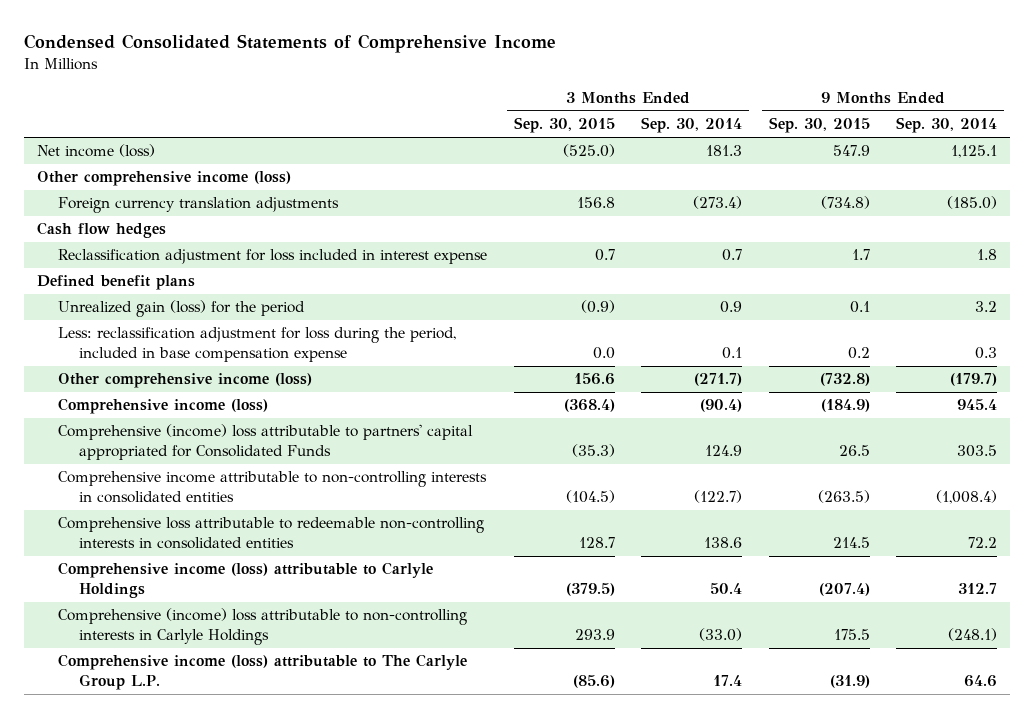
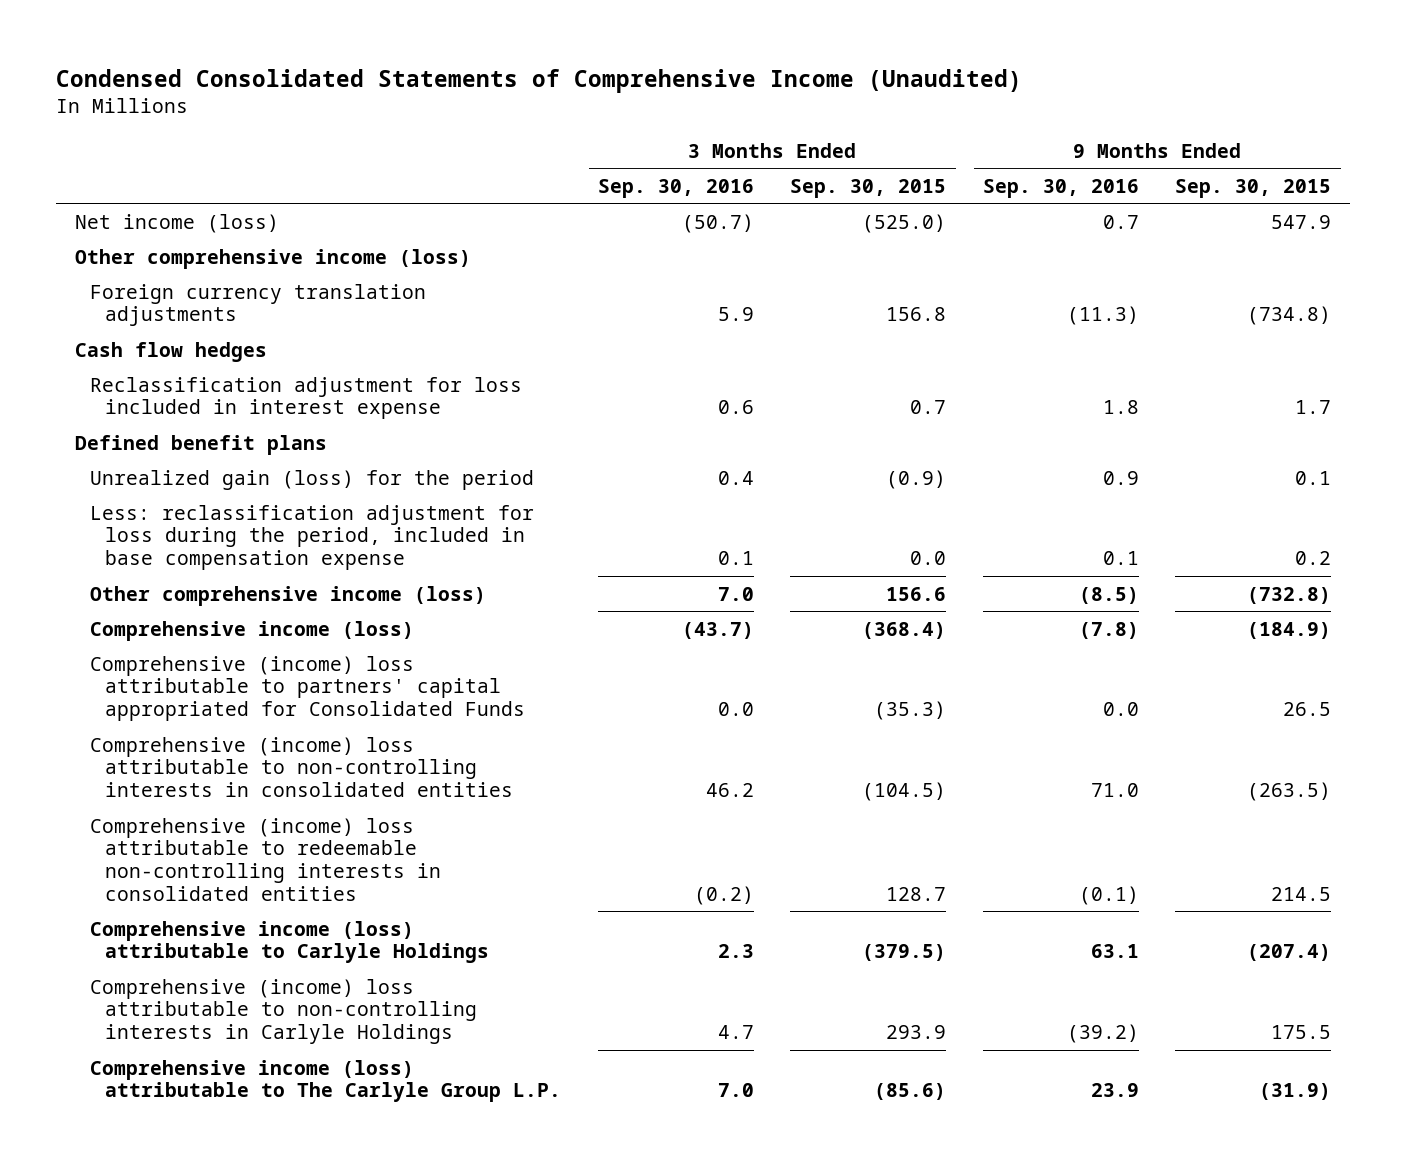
[24,34,557,54] Condensed Consolidated Statements of Comprehensive Income -> [56,68,1023,93] Condensed Consolidated Statements of Comprehensive Income (Unaudited)
[641,117,743,134] Sep. 30, 2014 -> none
[896,117,998,134] Sep. 30, 2014 -> none
none -> [597,178,754,198] Sep. 30, 2016
none -> [982,178,1139,198] Sep. 30, 2016
[58,471,488,504] Comprehensive income attributable to non-controlling interests in consolidated entities -> [90,736,514,798] Comprehensive (income) loss attributable to non-controlling interests in consolidated entities
[58,517,485,550] Comprehensive loss attributable to redeemable non-controlling interests in consolidated entities -> [90,817,442,901] Comprehensive (income) loss attributable to redeemable non-controlling interests in consolidated entities

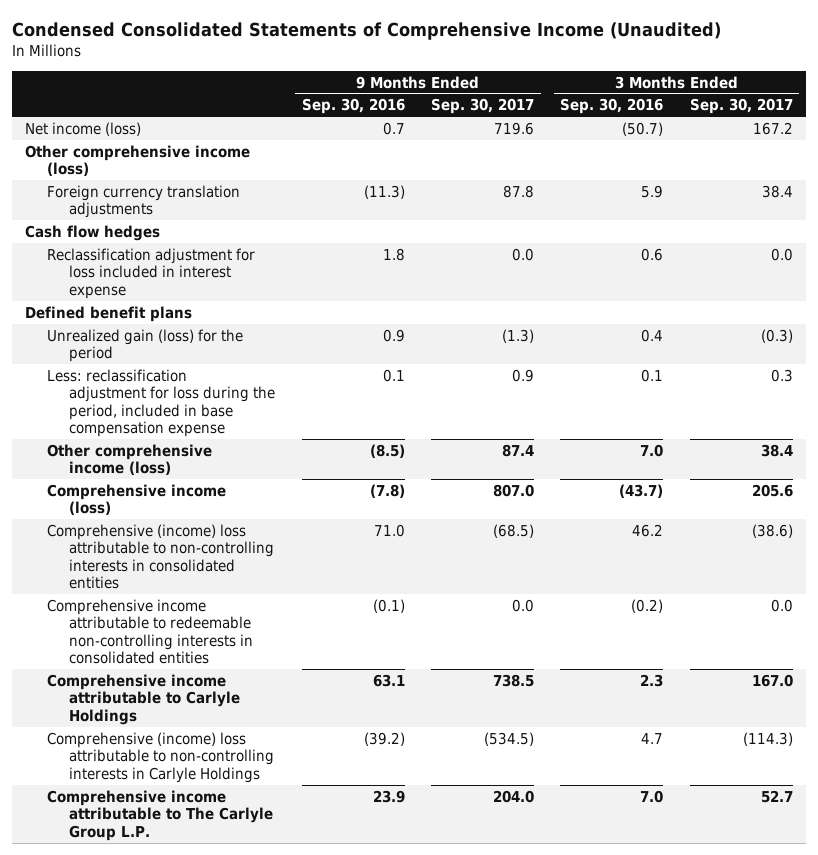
[790,178,947,198] Sep. 30, 2015 -> none
[1175,178,1332,198] Sep. 30, 2015 -> none
none -> [431,98,535,115] Sep. 30, 2017
none -> [689,98,793,115] Sep. 30, 2017
[90,655,526,722] Comprehensive (income) loss attributable to partners' capital appropriated for Consolidated Funds -> none
[90,817,442,901] Comprehensive (income) loss attributable to redeemable non-controlling interests in consolidated entities -> [47,598,254,665] Comprehensive income attributable to redeemable non-controlling interests in consolidated entities
[90,920,490,964] Comprehensive income (loss) attributable to Carlyle Holdings -> [47,673,241,725] Comprehensive income attributable to Carlyle Holdings
[90,1059,562,1103] Comprehensive income (loss) attributable to The Carlyle Group L.P. -> [47,789,274,841] Comprehensive income attributable to The Carlyle Group L.P.

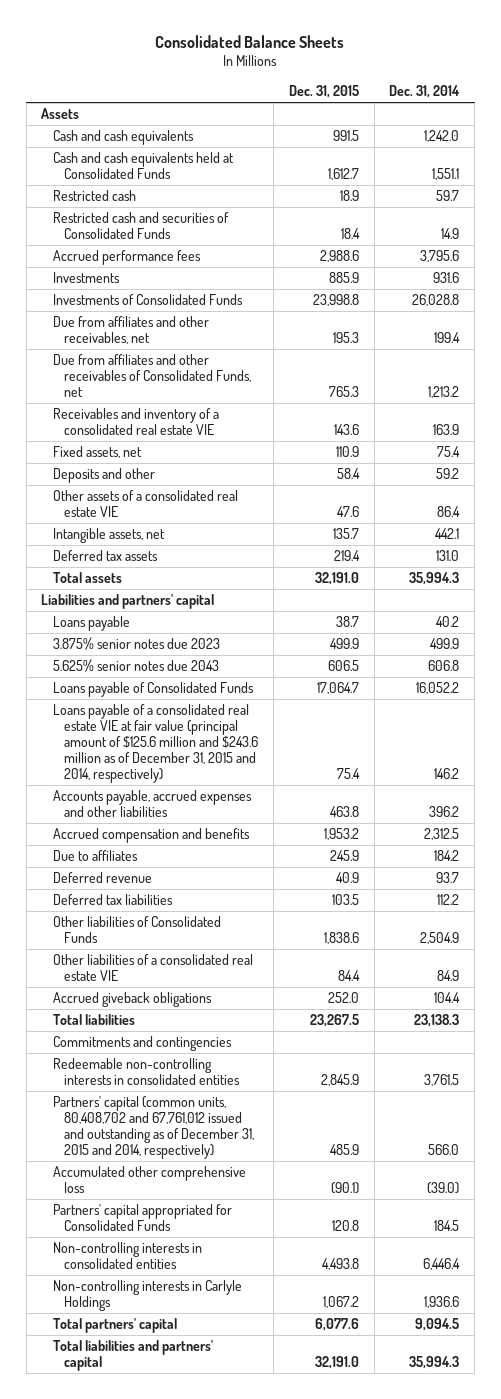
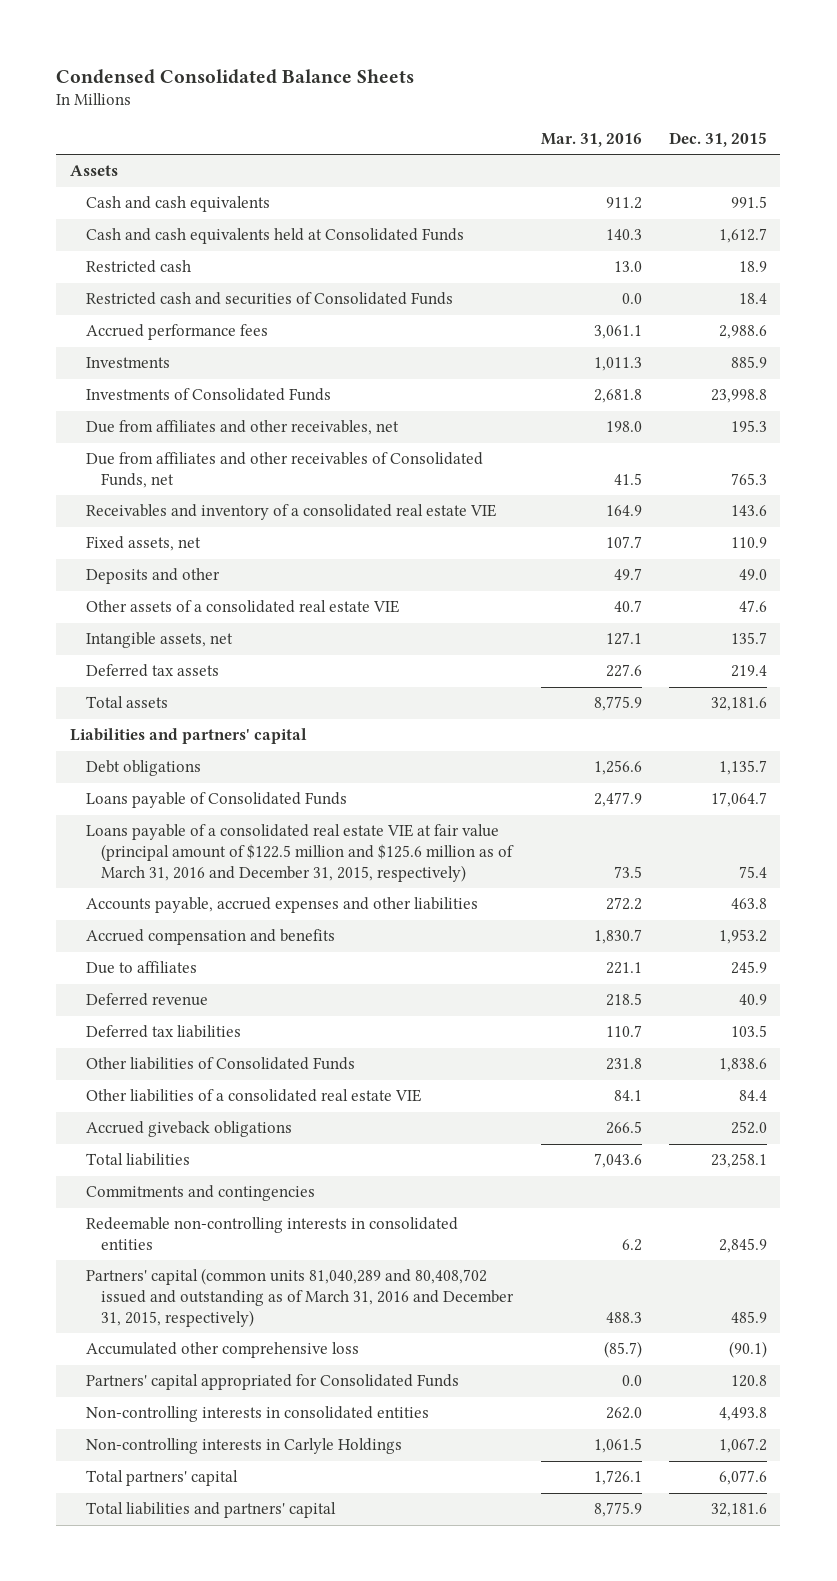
[155,34,345,48] Consolidated Balance Sheets -> [56,68,415,84] Condensed Consolidated Balance Sheets
[389,85,461,99] Dec. 31, 2014 -> none
none -> [540,132,642,147] Mar. 31, 2016
[336,468,360,480] 58.4 -> [738,569,767,581] 49.0
[314,572,359,586] 32,191.0 -> [710,697,767,712] 32,181.6
[52,616,130,632] Loans payable -> none
[52,637,220,651] 3.875% senior notes due 2023 -> none
[52,659,219,673] 5.625% senior notes due 2043 -> none
none -> [85,760,201,777] Debt obligations
[52,704,259,784] Loans payable of a consolidated real estate VIE at fair value (principal amount of $125.6 million and $243.6 million as of December 31, 2015 and 2014, respectively) -> [85,824,515,882] Loans payable of a consolidated real estate VIE at fair value (principal amount of $122.5 million and $125.6 million as of March 31, 2016 and December 31, 2015, respectively)
[309,1014,359,1028] 23,267.5 -> [710,1153,767,1169] 23,258.1
[52,1096,255,1160] Partners' capital (common units, 80,408,702 and 67,761,012 issued and outstanding as of December 31, 2015 and 2014, respectively) -> [85,1268,515,1327] Partners' capital (common units 81,040,289 and 80,408,702 issued and outstanding as of March 31, 2016 and December 31, 2015, respectively)
[314,1356,359,1370] 32,191.0 -> [710,1503,767,1518] 32,181.6

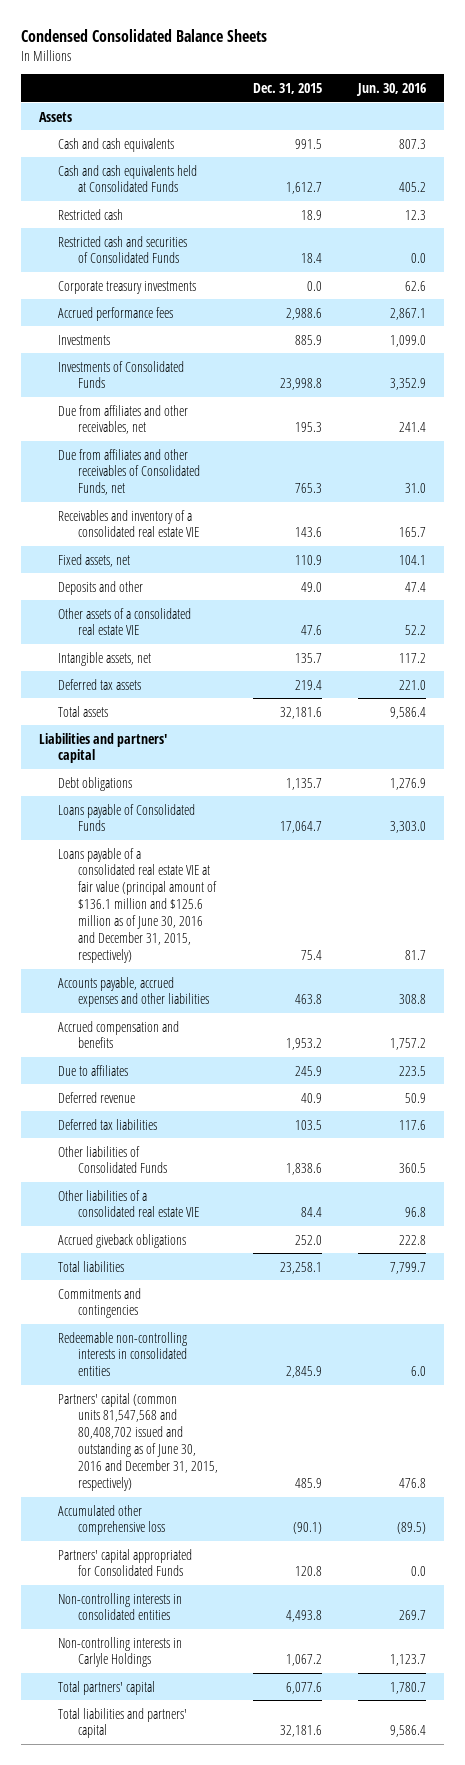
[540,132,642,147] Mar. 31, 2016 -> none
none -> [355,82,426,96] Jun. 30, 2016
none -> [58,280,197,294] Corporate treasury investments
[85,824,515,882] Loans payable of a consolidated real estate VIE at fair value (principal amount of $122.5 million and $125.6 million as of March 31, 2016 and December 31, 2015, respectively) -> [58,847,217,964] Loans payable of a consolidated real estate VIE at fair value (principal amount of $136.1 million and $125.6 million as of June 30, 2016 and December 31, 2015, respectively)
[85,1268,515,1327] Partners' capital (common units 81,040,289 and 80,408,702 issued and outstanding as of March 31, 2016 and December 31, 2015, respectively) -> [58,1392,218,1492] Partners' capital (common units 81,547,568 and 80,408,702 issued and outstanding as of June 30, 2016 and December 31, 2015, respectively)

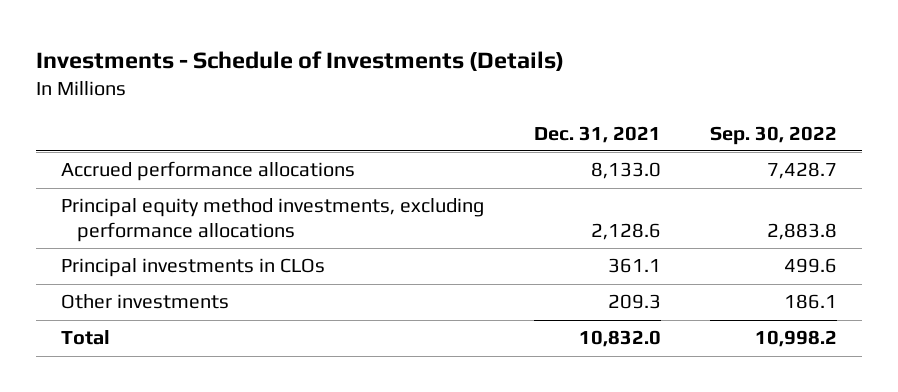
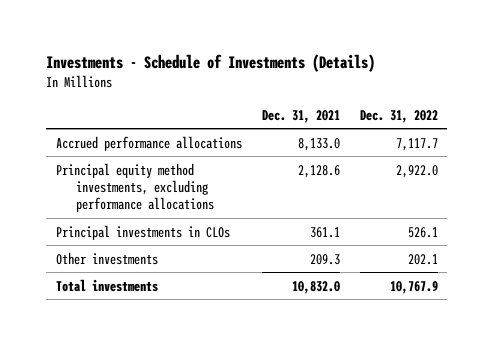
[710,125,838,145] Sep. 30, 2022 -> none
none -> [359,109,438,123] Dec. 31, 2022
[60,330,110,346] Total -> [55,278,158,292] Total investments

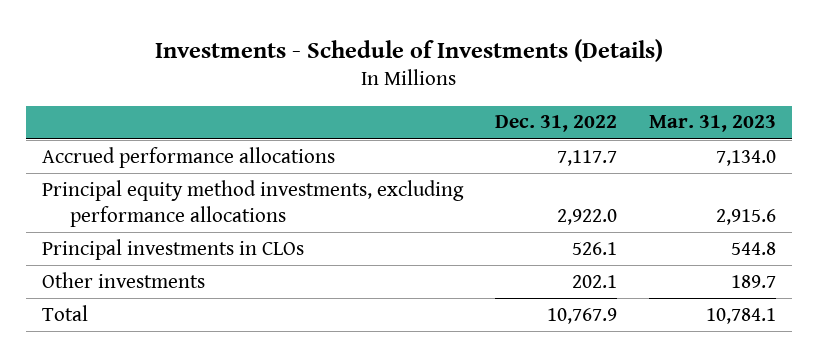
[261,109,340,123] Dec. 31, 2021 -> none
none -> [649,115,777,133] Mar. 31, 2023
[55,278,158,292] Total investments -> [42,304,89,321] Total

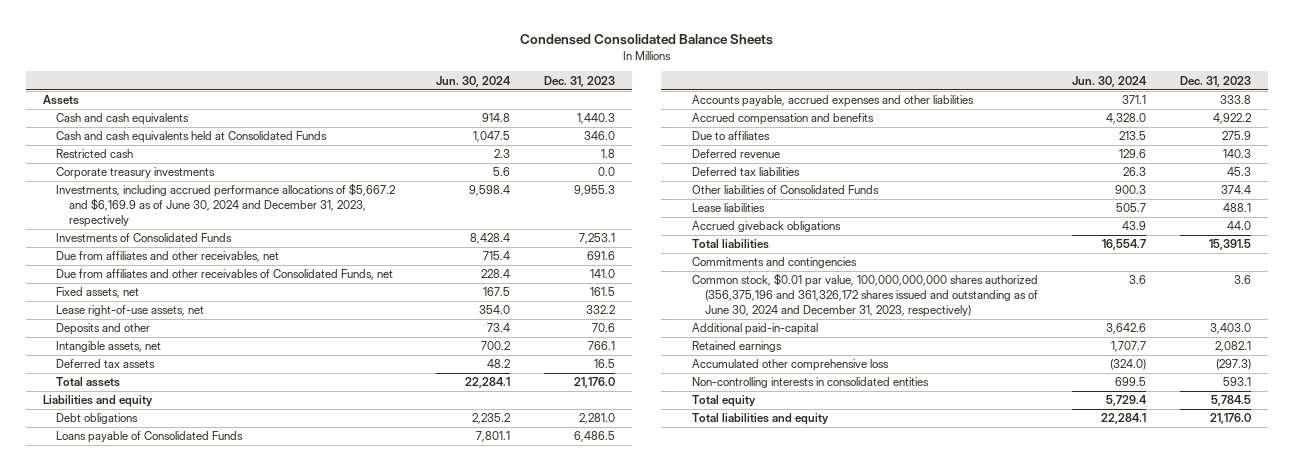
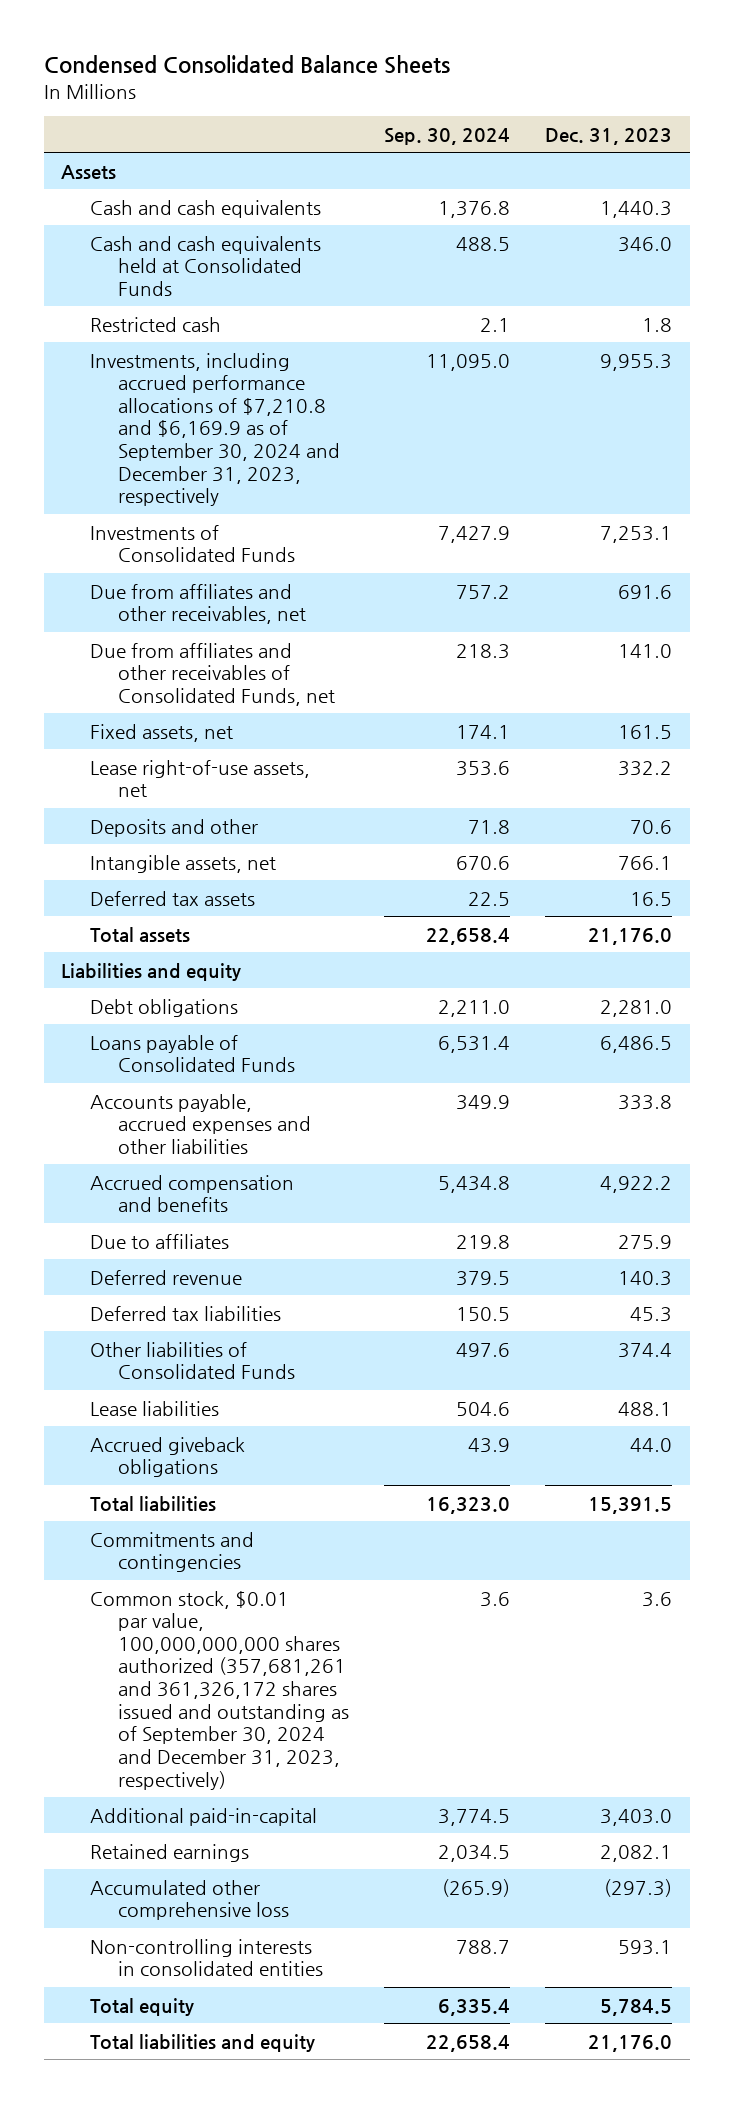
[436,75,512,87] Jun. 30, 2024 -> none
none -> [384,127,511,145] Sep. 30, 2024
[56,167,216,180] Corporate treasury investments -> none
[56,183,396,227] Investments, including accrued performance allocations of $5,667.2 and $6,169.9 as of June 30, 2024 and December 31, 2023, respectively -> [89,352,340,507] Investments, including accrued performance allocations of $7,210.8 and $6,169.9 as of September 30, 2024 and December 31, 2023, respectively
[691,273,1038,317] Common stock, $0.01 par value, 100,000,000,000 shares authorized (356,375,196 and 361,326,172 shares issued and outstanding as of June 30, 2024 and December 31, 2023, respectively) -> [89,1590,349,1790] Common stock, $0.01 par value, 100,000,000,000 shares authorized (357,681,261 and 361,326,172 shares issued and outstanding as of September 30, 2024 and December 31, 2023, respectively)

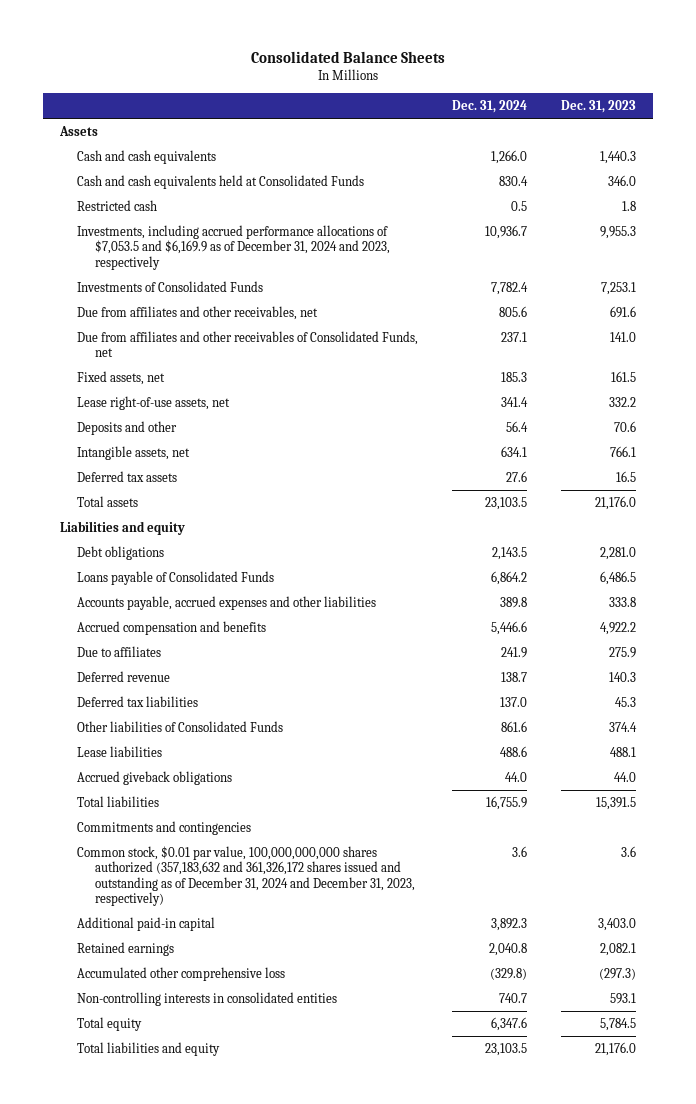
[43,55,450,75] Condensed Consolidated Balance Sheets -> [250,50,445,63] Consolidated Balance Sheets
[384,127,511,145] Sep. 30, 2024 -> none
none -> [452,100,528,114] Dec. 31, 2024
[89,352,340,507] Investments, including accrued performance allocations of $7,210.8 and $6,169.9 as of September 30, 2024 and December 31, 2023, respectively -> [77,224,390,270] Investments, including accrued performance allocations of $7,053.5 and $6,169.9 as of December 31, 2024 and 2023, respectively
[89,1590,349,1790] Common stock, $0.01 par value, 100,000,000,000 shares authorized (357,681,261 and 361,326,172 shares issued and outstanding as of September 30, 2024 and December 31, 2023, respectively) -> [77,845,415,907] Common stock, $0.01 par value, 100,000,000,000 shares authorized (357,183,632 and 361,326,172 shares issued and outstanding as of December 31, 2024 and December 31, 2023, respectively)
[89,1807,317,1826] Additional paid-in-capital -> [77,916,216,931] Additional paid-in capital

